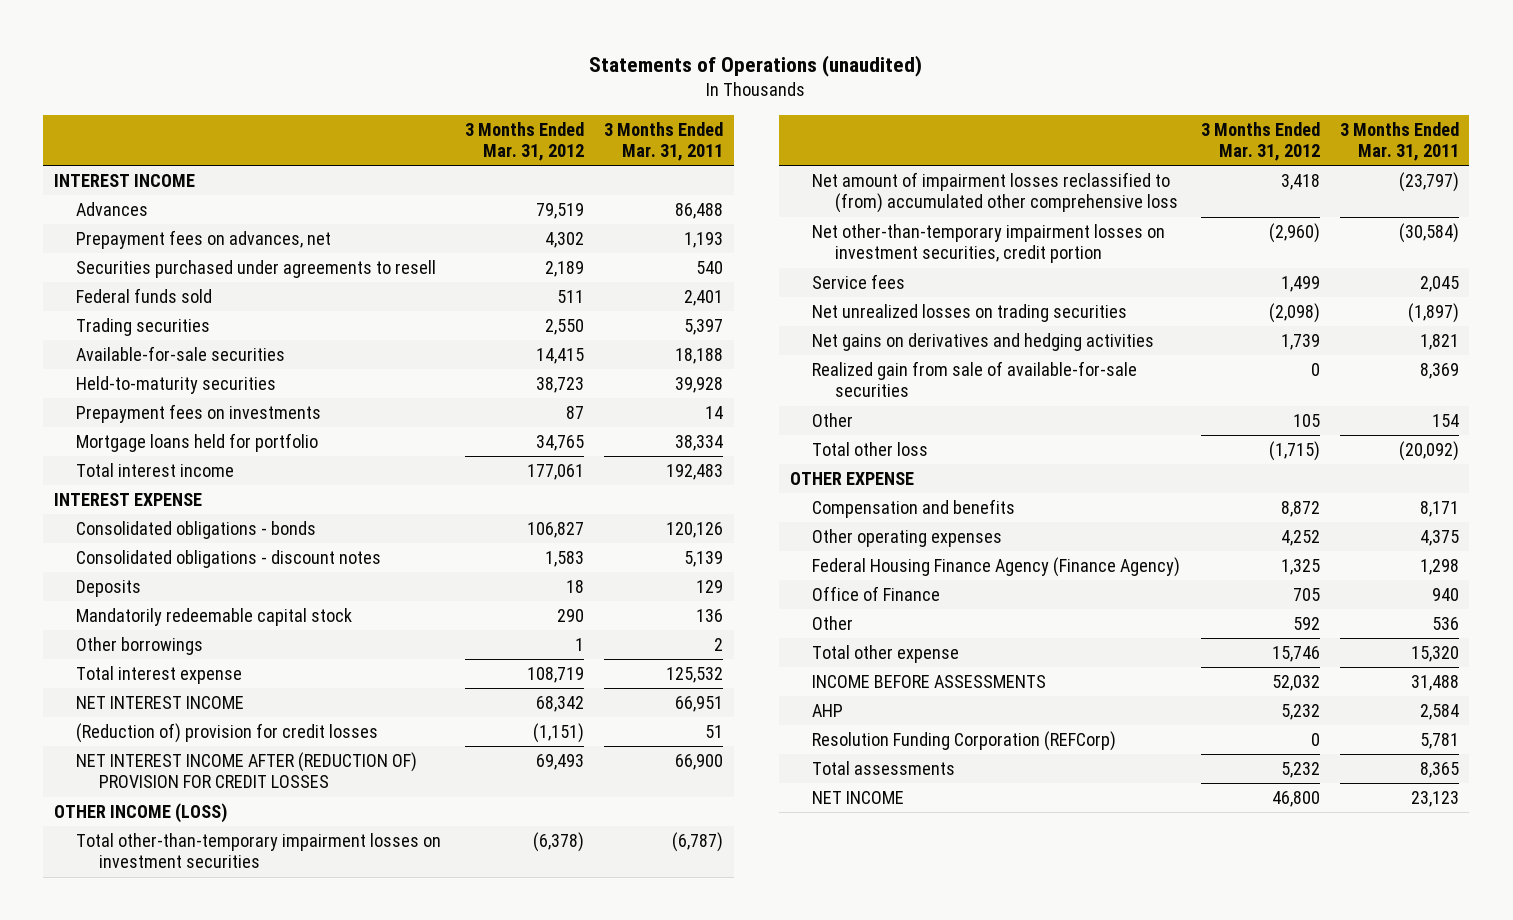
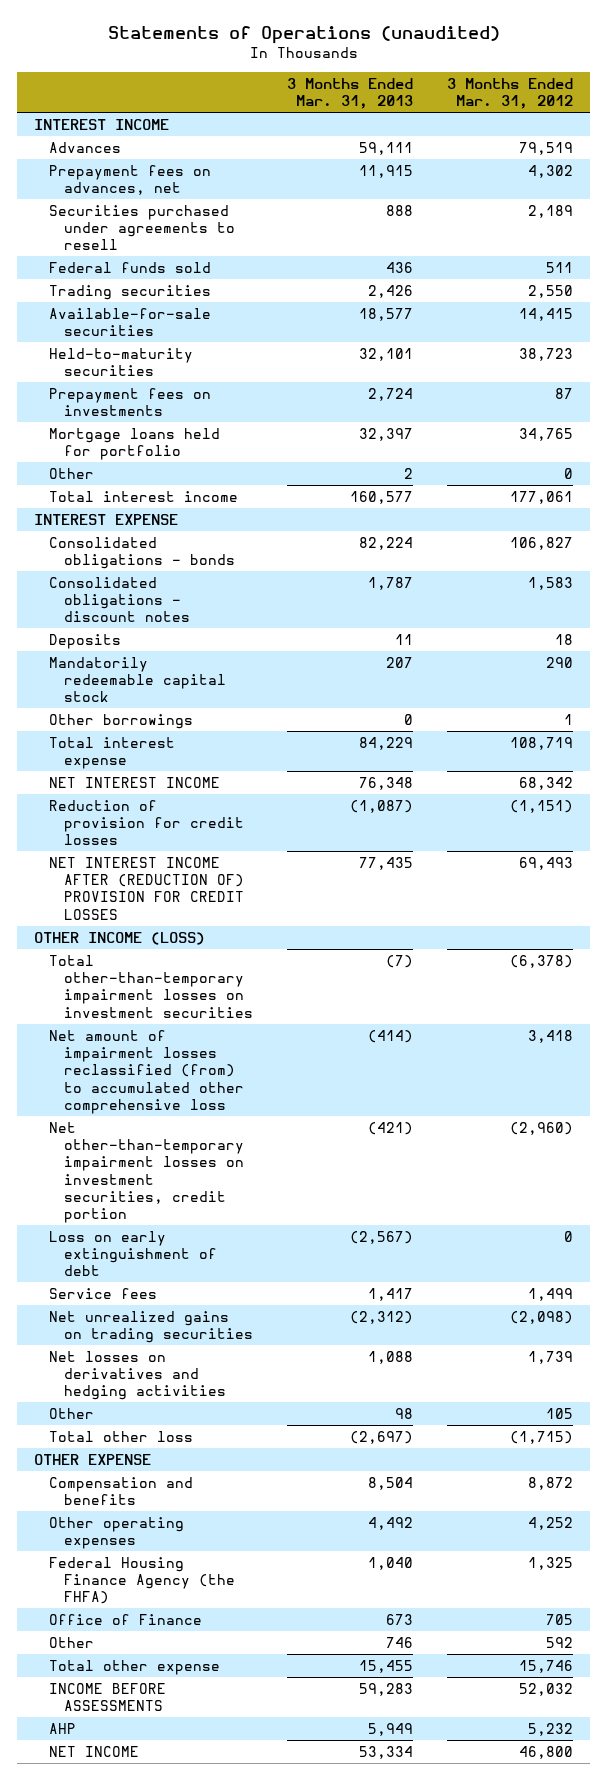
[604,121,724,161] 3 Months Ended Mar. 31, 2011 -> none
none -> [286,78,413,110] 3 Months Ended Mar. 31, 2013
none -> [48,467,94,479] Other
[76,723,379,744] (Reduction of) provision for credit losses -> [48,799,244,846] Reduction of provision for credit losses
[812,172,1178,214] Net amount of impairment losses reclassified to (from) accumulated other comprehensive loss -> [48,1029,244,1114] Net amount of impairment losses reclassified (from) to accumulated other comprehensive loss
none -> [48,1230,217,1277] Loss on early extinguishment of debt
[812,361,1138,398] Realized gain from sale of available-for-sale securities -> none
[812,304,1128,323] Net unrealized losses on trading securities -> [48,1310,253,1344] Net unrealized gains on trading securities
[812,333,1155,352] Net gains on derivatives and hedging activities -> [48,1350,226,1401] Net losses on derivatives and hedging activities
[812,557,1181,578] Federal Housing Finance Agency (Finance Agency) -> [48,1556,235,1605] Federal Housing Finance Agency (the FHFA)
[812,731,1117,752] Resolution Funding Corporation (REFCorp) -> none
[812,761,956,776] Total assessments -> none

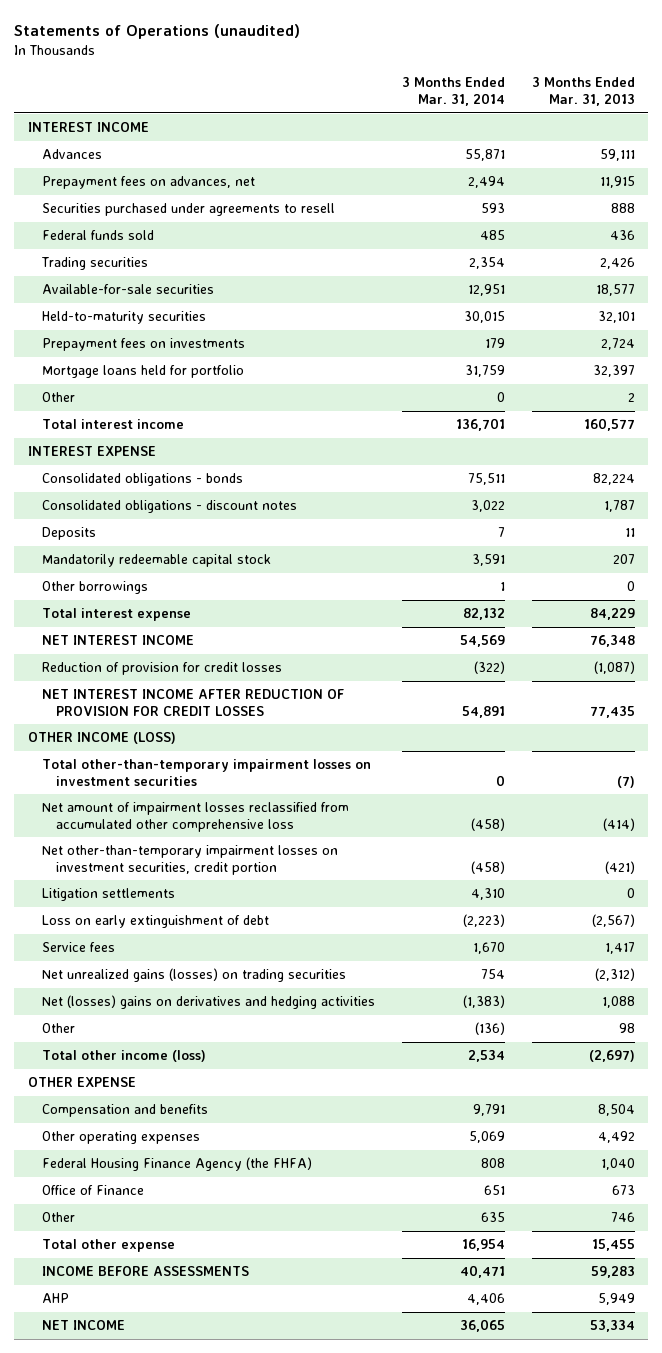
[447,78,574,110] 3 Months Ended Mar. 31, 2012 -> none
none -> [401,77,505,107] 3 Months Ended Mar. 31, 2014
[48,856,244,920] NET INTEREST INCOME AFTER (REDUCTION OF) PROVISION FOR CREDIT LOSSES -> [41,689,344,716] NET INTEREST INCOME AFTER REDUCTION OF PROVISION FOR CREDIT LOSSES
[48,1029,244,1114] Net amount of impairment losses reclassified (from) to accumulated other comprehensive loss -> [41,802,349,832] Net amount of impairment losses reclassified from accumulated other comprehensive loss
none -> [41,888,175,902] Litigation settlements
[48,1310,253,1344] Net unrealized gains on trading securities -> [41,968,346,983] Net unrealized gains (losses) on trading securities
[48,1350,226,1401] Net losses on derivatives and hedging activities -> [41,995,375,1010] Net (losses) gains on derivatives and hedging activities
[48,1430,193,1442] Total other loss -> [41,1050,206,1063] Total other income (loss)

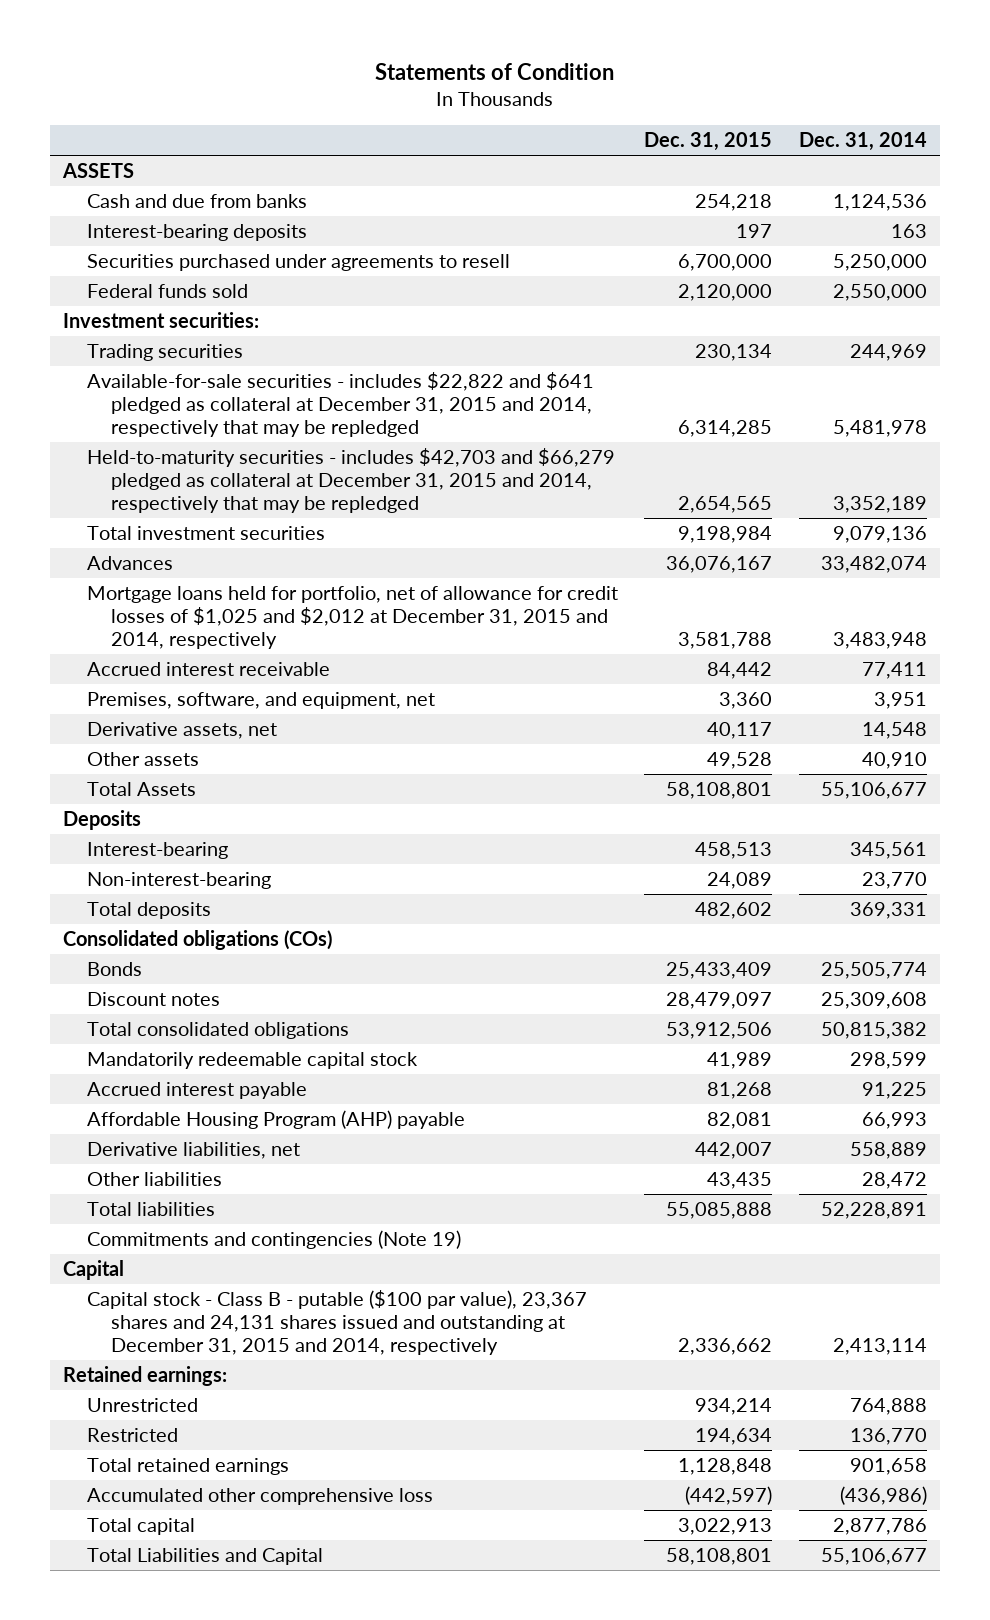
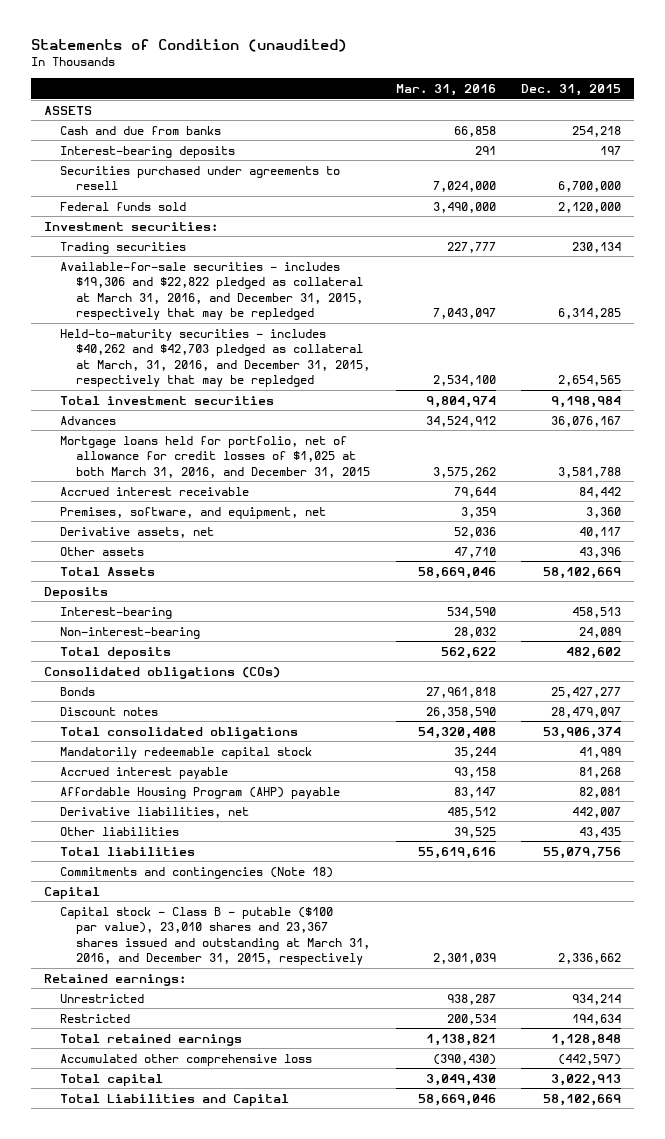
[375,62,615,80] Statements of Condition -> [31,38,348,52] Statements of Condition (unaudited)
[798,132,927,152] Dec. 31, 2014 -> none
none -> [395,84,496,97] Mar. 31, 2016
[86,372,594,438] Available-for-sale securities - includes $22,822 and $641 pledged as collateral at December 31, 2015 and 2014, respectively that may be repledged -> [60,261,364,321] Available-for-sale securities - includes $19,306 and $22,822 pledged as collateral at March 31, 2016, and December 31, 2015, respectively that may be repledged
[86,448,615,514] Held-to-maturity securities - includes $42,703 and $66,279 pledged as collateral at December 31, 2015 and 2014, respectively that may be repledged -> [60,328,371,388] Held-to-maturity securities - includes $40,262 and $42,703 pledged as collateral at March, 31, 2016, and December 31, 2015, respectively that may be repledged
[86,586,618,650] Mortgage loans held for portfolio, net of allowance for credit losses of $1,025 and $2,012 at December 31, 2015 and 2014, respectively -> [60,435,371,478] Mortgage loans held for portfolio, net of allowance for credit losses of $1,025 at both March 31, 2016, and December 31, 2015
[707,752,773,770] 49,528 -> [579,546,622,558] 43,396
[666,782,773,800] 58,108,801 -> [543,566,622,579] 58,102,669
[666,962,773,980] 25,433,409 -> [551,686,622,698] 25,427,277
[666,1022,773,1040] 53,912,506 -> [543,726,622,739] 53,906,374
[666,1202,773,1220] 55,085,888 -> [543,846,622,859] 55,079,756
[86,1230,461,1250] Commitments and contingencies (Note 19) -> [60,866,334,879] Commitments and contingencies (Note 18)
[86,1290,587,1356] Capital stock - Class B - putable ($100 par value), 23,367 shares and 24,131 shares issued and outstanding at December 31, 2015 and 2014, respectively -> [60,906,371,966] Capital stock - Class B - putable ($100 par value), 23,010 shares and 23,367 shares issued and outstanding at March 31, 2016, and December 31, 2015, respectively
[666,1548,773,1566] 58,108,801 -> [543,1093,622,1106] 58,102,669

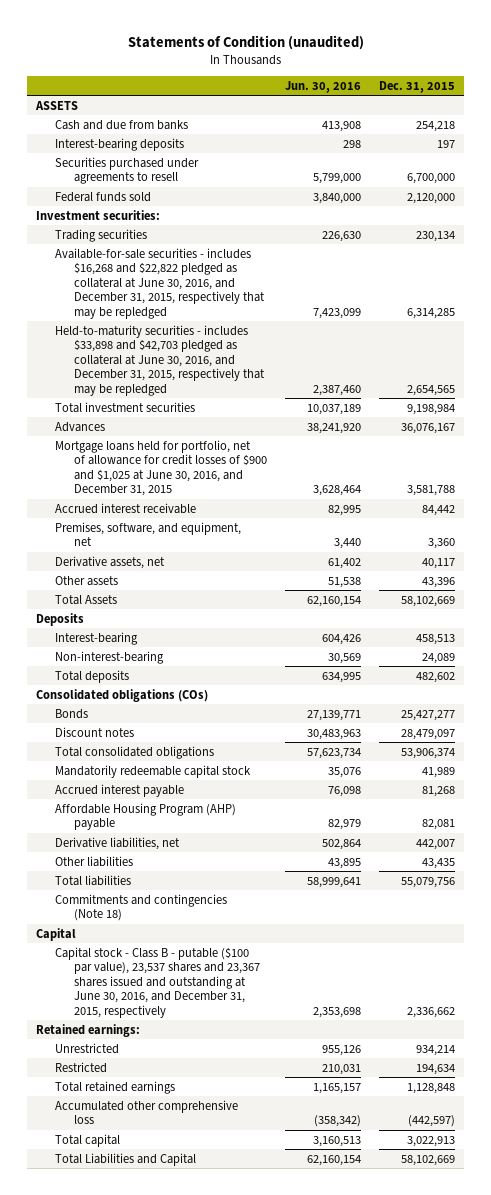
[395,84,496,97] Mar. 31, 2016 -> none
none -> [284,80,361,93] Jun. 30, 2016
[60,261,364,321] Available-for-sale securities - includes $19,306 and $22,822 pledged as collateral at March 31, 2016, and December 31, 2015, respectively that may be repledged -> [55,247,265,319] Available-for-sale securities - includes $16,268 and $22,822 pledged as collateral at June 30, 2016, and December 31, 2015, respectively that may be repledged
[60,328,371,388] Held-to-maturity securities - includes $40,262 and $42,703 pledged as collateral at March, 31, 2016, and December 31, 2015, respectively that may be repledged -> [55,324,265,396] Held-to-maturity securities - includes $33,898 and $42,703 pledged as collateral at June 30, 2016, and December 31, 2015, respectively that may be repledged
[60,435,371,478] Mortgage loans held for portfolio, net of allowance for credit losses of $1,025 at both March 31, 2016, and December 31, 2015 -> [55,439,267,497] Mortgage loans held for portfolio, net of allowance for credit losses of $900 and $1,025 at June 30, 2016, and December 31, 2015
[60,906,371,966] Capital stock - Class B - putable ($100 par value), 23,010 shares and 23,367 shares issued and outstanding at March 31, 2016, and December 31, 2015, respectively -> [55,946,260,1018] Capital stock - Class B - putable ($100 par value), 23,537 shares and 23,367 shares issued and outstanding at June 30, 2016, and December 31, 2015, respectively

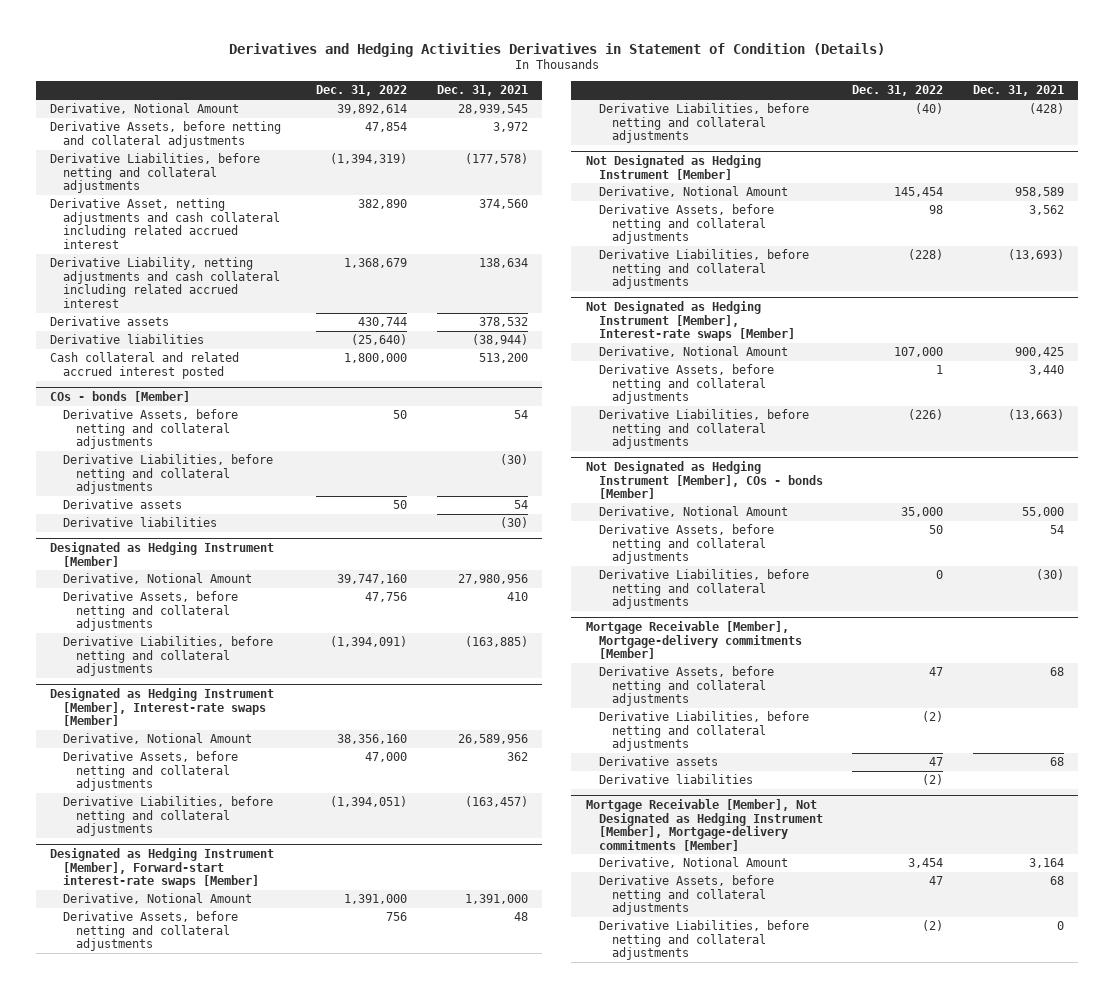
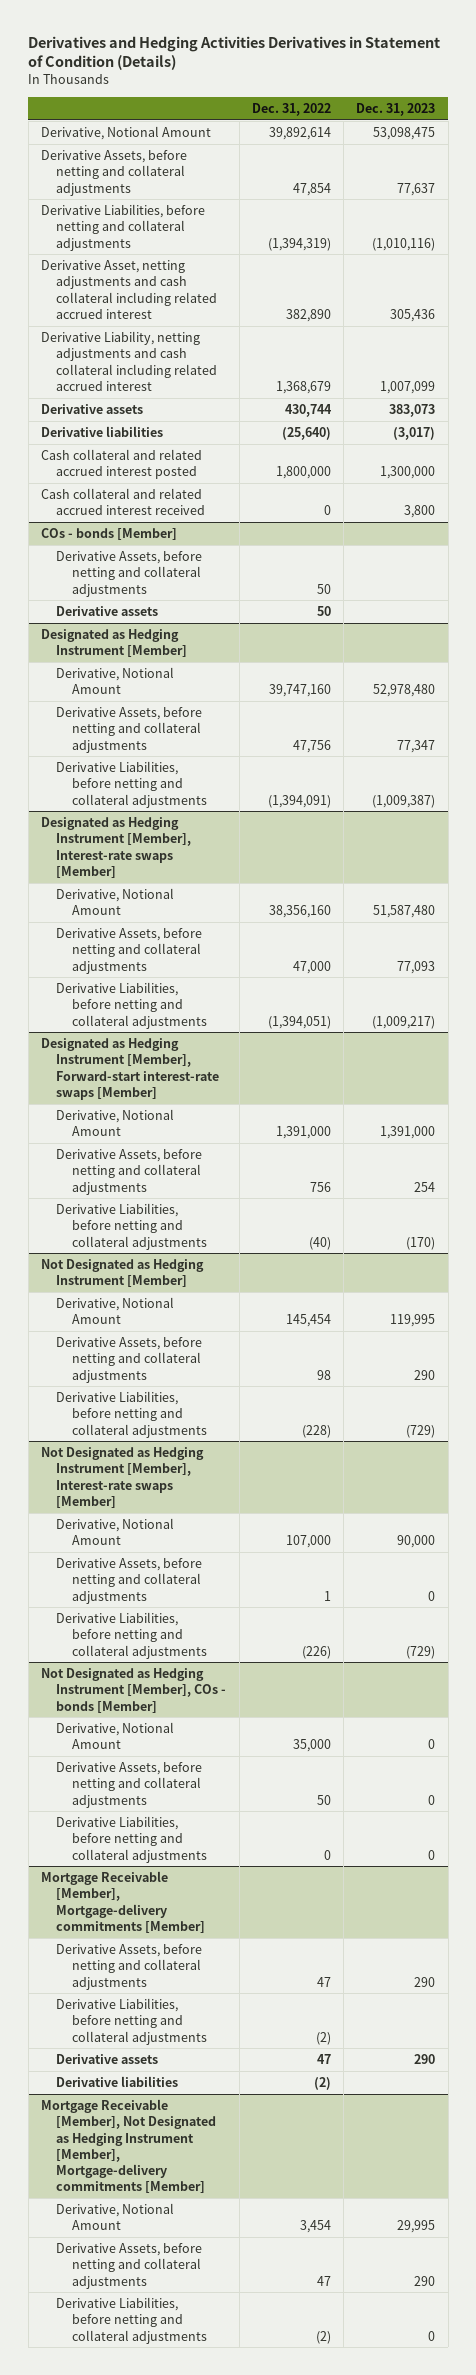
[436,85,528,97] Dec. 31, 2021 -> none
none -> [356,103,436,117] Dec. 31, 2023
none -> [40,488,206,516] Cash collateral and related accrued interest received
[63,454,274,495] Derivative Liabilities, before netting and collateral adjustments -> none
[63,517,218,528] Derivative liabilities -> none

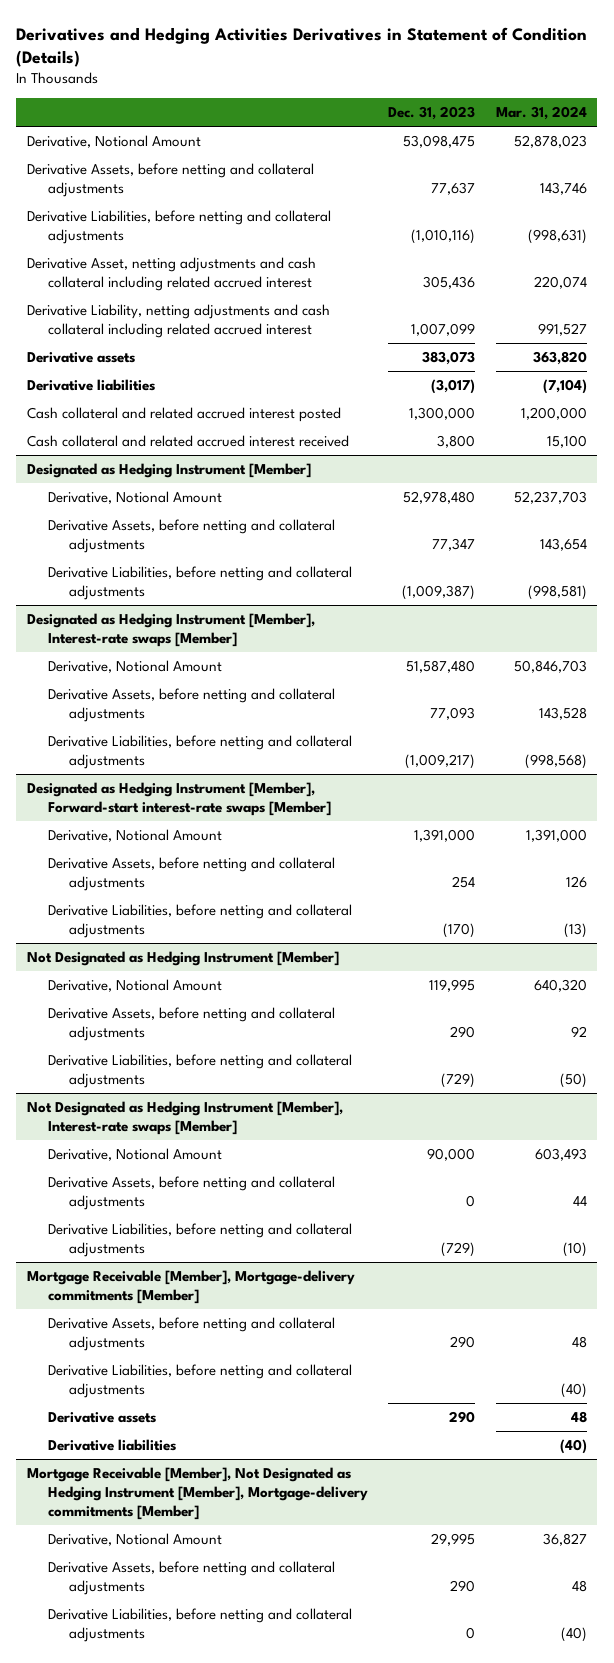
[251,103,331,117] Dec. 31, 2022 -> none
none -> [495,106,587,121] Mar. 31, 2024
[40,528,177,541] COs - bonds [Member] -> none
[56,551,203,597] Derivative Assets, before netting and collateral adjustments -> none
[56,606,159,617] Derivative assets -> none
[40,1668,227,1713] Not Designated as Hedging Instrument [Member], COs - bonds [Member] -> none
[56,1722,175,1750] Derivative, Notional Amount -> none
[56,1762,203,1808] Derivative Assets, before netting and collateral adjustments -> none
[56,1816,207,1863] Derivative Liabilities, before netting and collateral adjustments -> none

